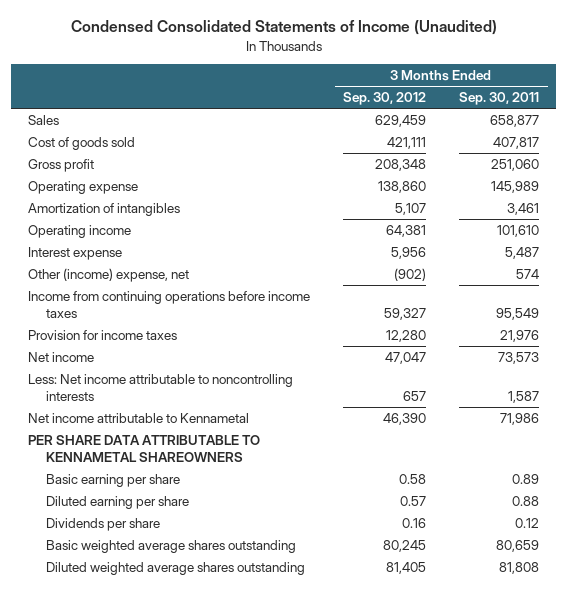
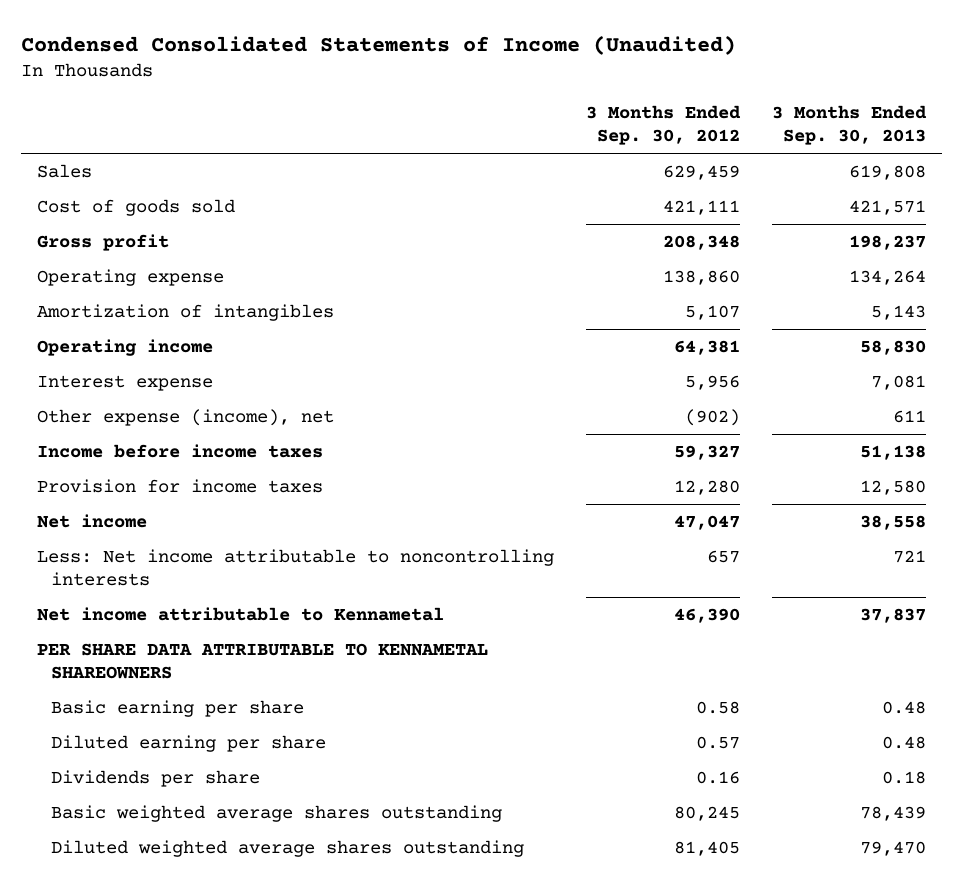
[459,92,540,106] Sep. 30, 2011 -> none
none -> [772,105,928,146] 3 Months Ended Sep. 30, 2013
[28,267,190,282] Other (income) expense, net -> [37,408,335,426] Other expense (income), net
[28,290,311,319] Income from continuing operations before income taxes -> [37,443,324,458] Income before income taxes

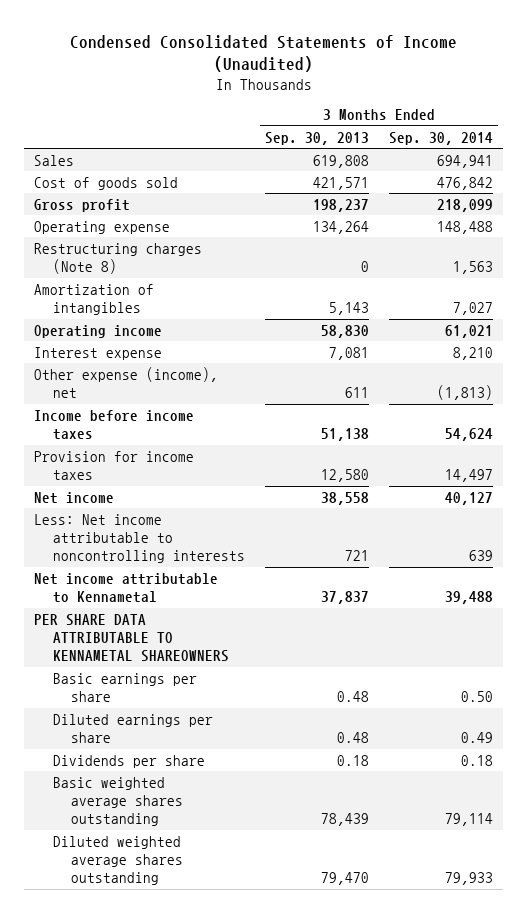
[586,105,742,146] 3 Months Ended Sep. 30, 2012 -> none
none -> [388,131,493,145] Sep. 30, 2014
none -> [34,242,203,275] Restructuring charges (Note 8)
[51,699,305,717] Basic earning per share -> [52,672,197,703] Basic earnings per share
[51,734,327,752] Diluted earning per share -> [52,713,213,744] Diluted earnings per share

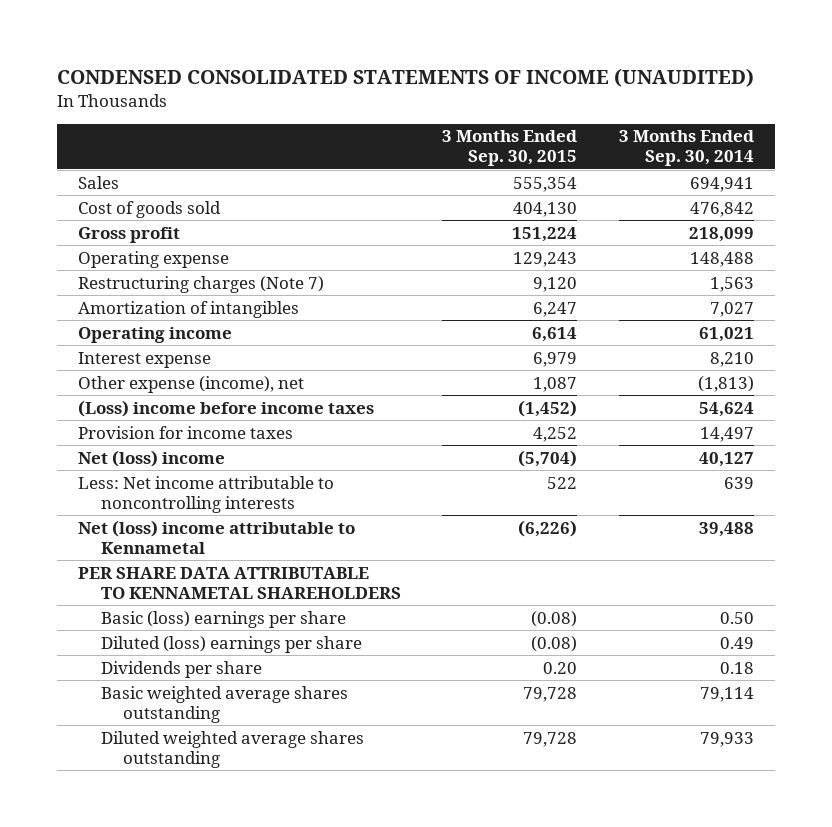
[69,34,457,73] Condensed Consolidated Statements of Income (Unaudited) -> [57,67,755,87] CONDENSED CONSOLIDATED STATEMENTS OF INCOME (UNAUDITED)
[264,131,369,145] Sep. 30, 2013 -> none
none -> [442,130,578,167] 3 Months Ended Sep. 30, 2015
[34,242,203,275] Restructuring charges (Note 8) -> [77,275,324,293] Restructuring charges (Note 7)
[34,409,195,441] Income before income taxes -> [77,399,374,417] (Loss) income before income taxes
[34,491,115,504] Net income -> [77,449,225,467] Net (loss) income
[34,572,219,604] Net income attributable to Kennametal -> [77,519,355,554] Net (loss) income attributable to Kennametal
[34,613,229,663] PER SHARE DATA ATTRIBUTABLE TO KENNAMETAL SHAREOWNERS -> [77,566,401,599] PER SHARE DATA ATTRIBUTABLE TO KENNAMETAL SHAREHOLDERS
[52,672,197,703] Basic earnings per share -> [100,610,346,628] Basic (loss) earnings per share
[52,713,213,744] Diluted earnings per share -> [100,635,362,653] Diluted (loss) earnings per share

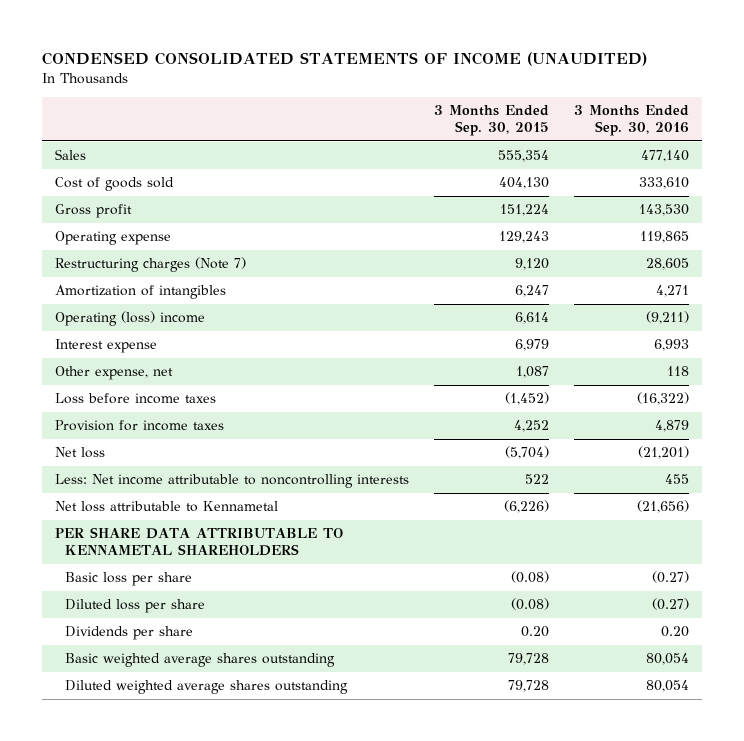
[618,130,754,167] 3 Months Ended Sep. 30, 2014 -> none
none -> [574,105,690,136] 3 Months Ended Sep. 30, 2016
[77,326,232,343] Operating income -> [55,311,206,327] Operating (loss) income
[77,375,304,393] Other expense (income), net -> [55,366,174,381] Other expense, net
[77,399,374,417] (Loss) income before income taxes -> [55,393,217,405] Loss before income taxes
[77,449,225,467] Net (loss) income -> [55,447,106,459] Net loss
[77,519,355,554] Net (loss) income attributable to Kennametal -> [55,501,279,513] Net loss attributable to Kennametal
[100,610,346,628] Basic (loss) earnings per share -> [65,572,193,587] Basic loss per share
[100,635,362,653] Diluted (loss) earnings per share -> [65,599,206,614] Diluted loss per share

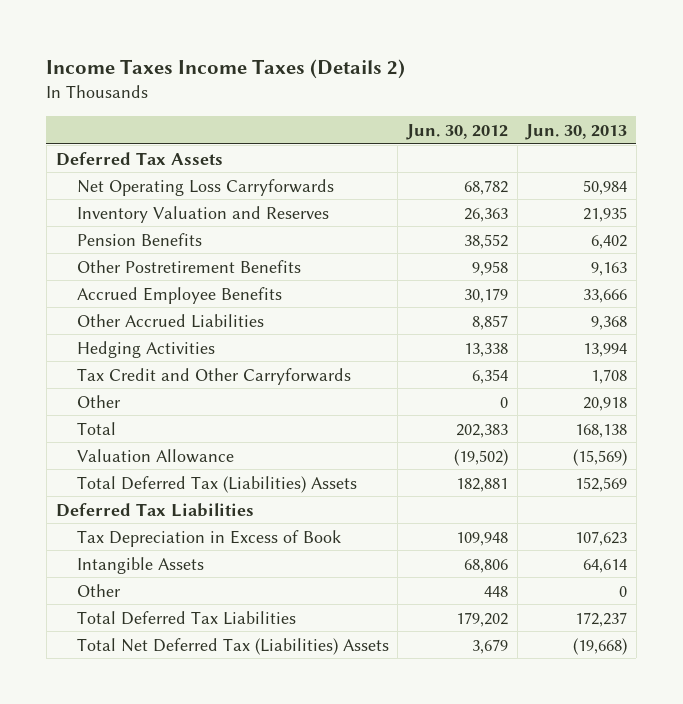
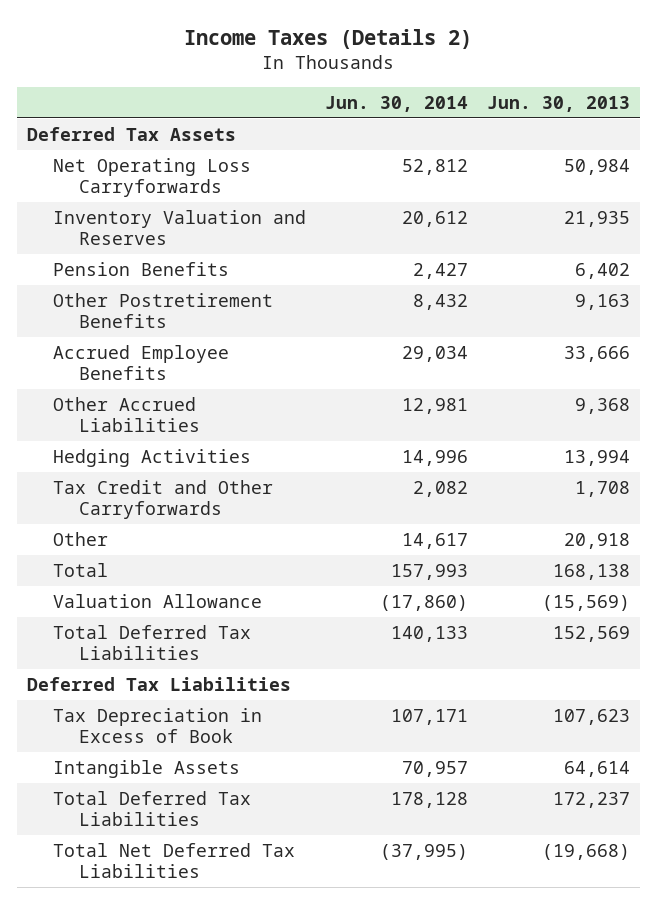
[46,59,406,80] Income Taxes Income Taxes (Details 2) -> [184,28,473,49] Income Taxes (Details 2)
[406,123,509,140] Jun. 30, 2012 -> none
none -> [324,96,468,113] Jun. 30, 2014
[76,475,357,493] Total Deferred Tax (Liabilities) Assets -> [52,624,251,660] Total Deferred Tax Liabilities
[76,583,121,597] Other -> none
[76,637,389,655] Total Net Deferred Tax (Liabilities) Assets -> [52,842,295,878] Total Net Deferred Tax Liabilities

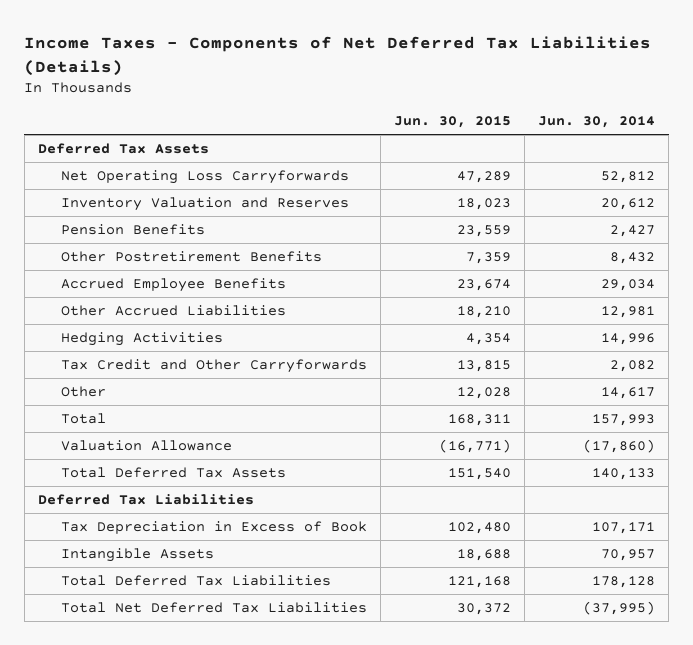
[184,28,473,49] Income Taxes (Details 2) -> [24,35,652,76] Income Taxes - Components of Net Deferred Tax Liabilities (Details)
[487,96,631,113] Jun. 30, 2013 -> none
none -> [394,116,512,129] Jun. 30, 2015
[52,624,251,660] Total Deferred Tax Liabilities -> [61,467,287,479] Total Deferred Tax Assets

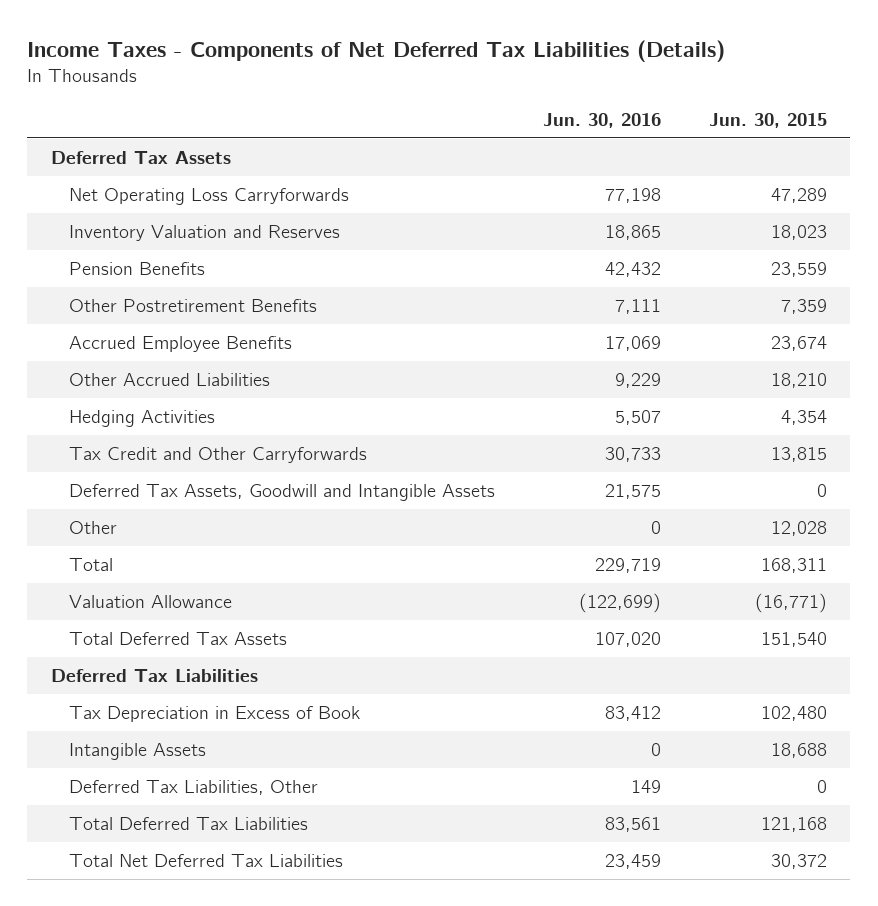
[538,116,656,129] Jun. 30, 2014 -> none
none -> [542,112,661,128] Jun. 30, 2016
none -> [68,483,495,501] Deferred Tax Assets, Goodwill and Intangible Assets
none -> [68,779,318,795] Deferred Tax Liabilities, Other

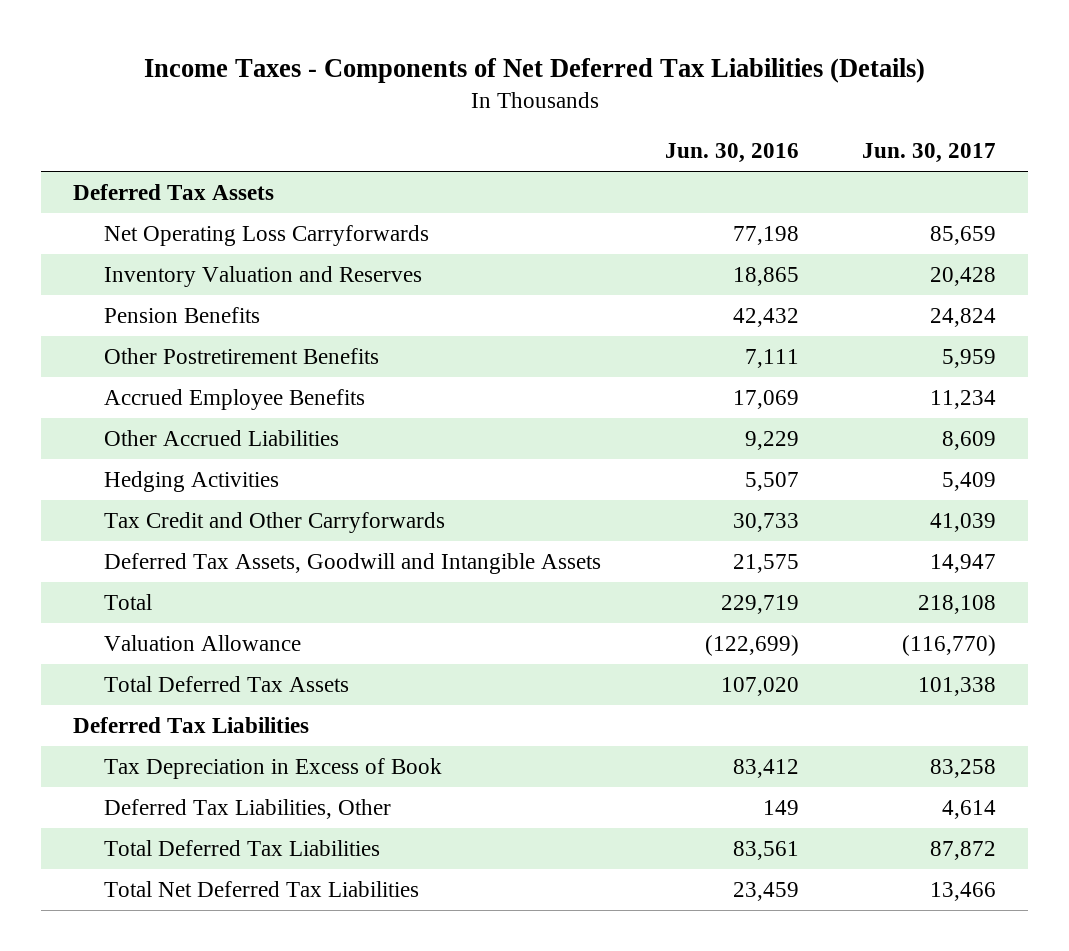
[708,112,827,128] Jun. 30, 2015 -> none
none -> [862,143,997,164] Jun. 30, 2017
[68,520,117,534] Other -> none
[68,742,206,760] Intangible Assets -> none

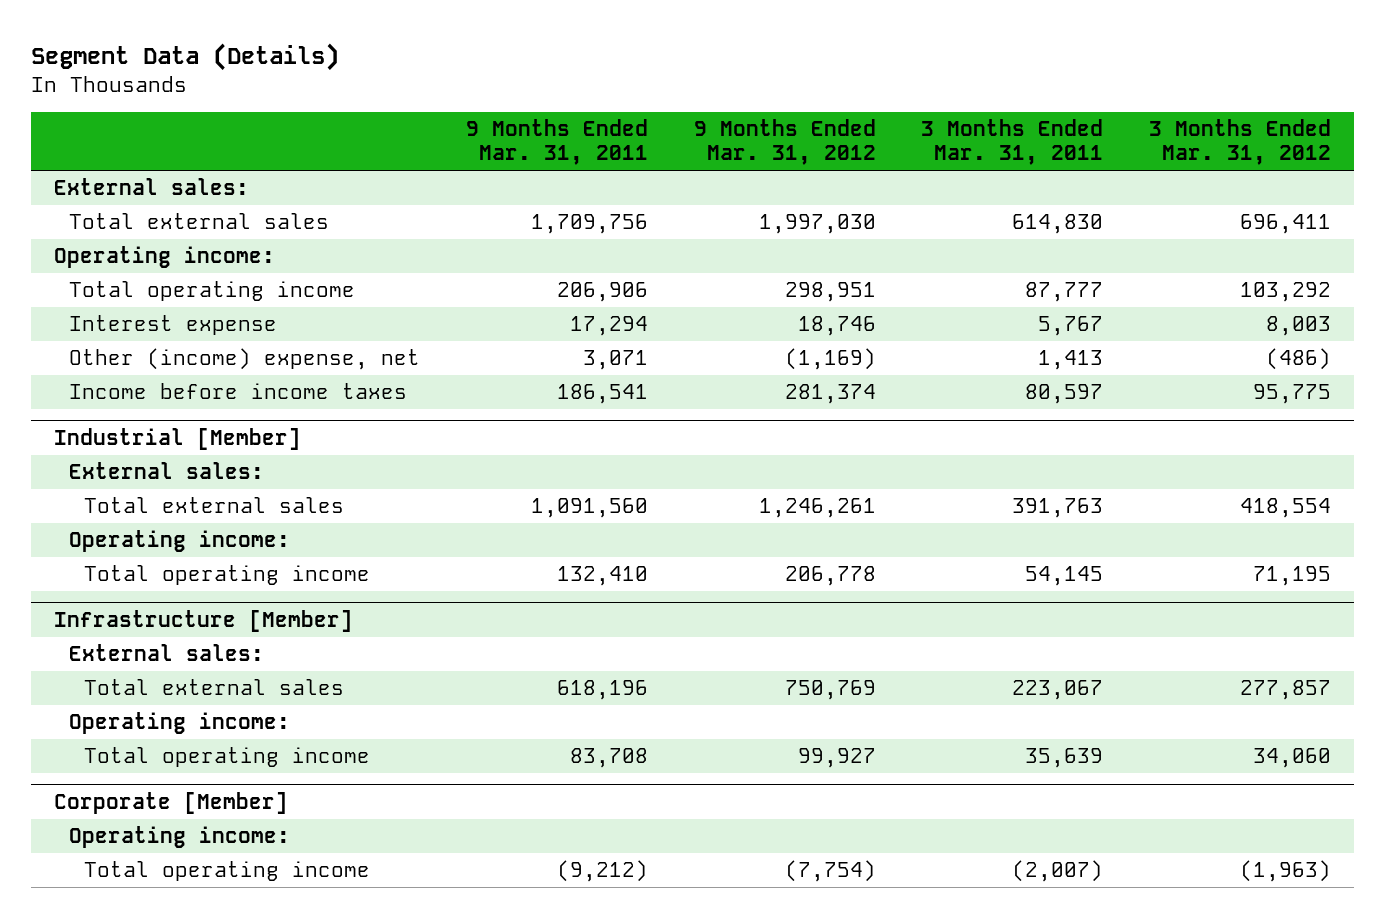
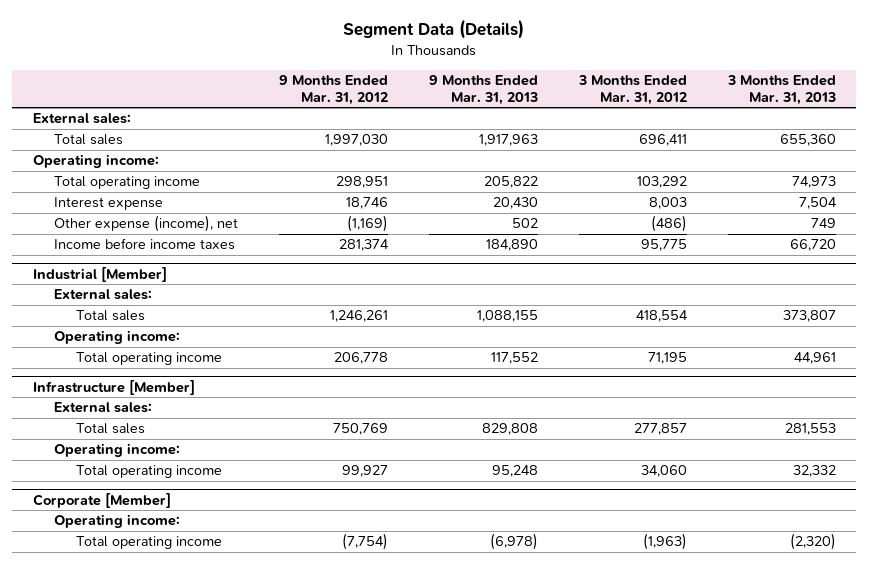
[465,119,648,166] 9 Months Ended Mar. 31, 2011 -> none
[921,119,1104,166] 3 Months Ended Mar. 31, 2011 -> none
none -> [429,75,539,106] 9 Months Ended Mar. 31, 2013
none -> [727,75,837,106] 3 Months Ended Mar. 31, 2013
[69,213,330,230] Total external sales -> [54,134,124,146] Total sales
[69,348,421,371] Other (income) expense, net -> [54,215,239,233] Other expense (income), net
[83,497,344,514] Total external sales -> [76,310,146,322] Total sales
[83,679,344,696] Total external sales -> [76,423,146,435] Total sales

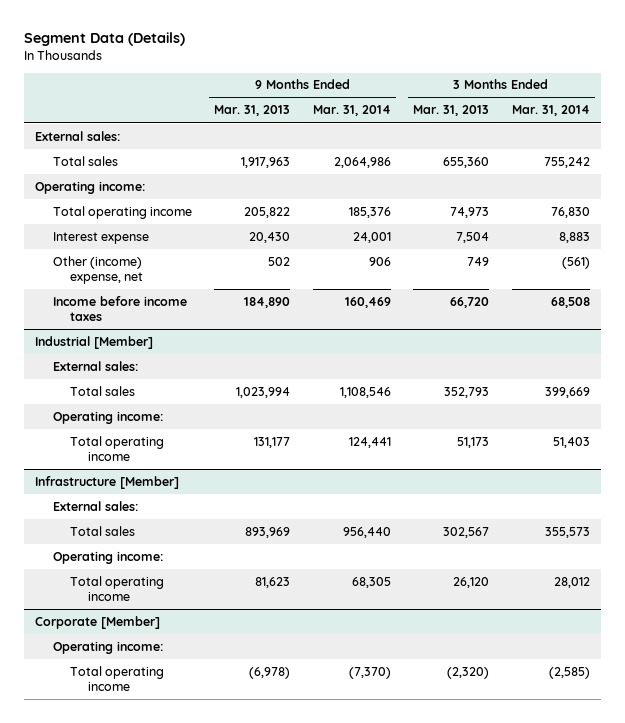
[279,75,389,106] 9 Months Ended Mar. 31, 2012 -> none
[578,75,688,106] 3 Months Ended Mar. 31, 2012 -> none
none -> [312,105,391,117] Mar. 31, 2014
none -> [511,105,590,117] Mar. 31, 2014
[54,215,239,233] Other expense (income), net -> [52,255,144,285] Other (income) expense, net
[477,310,539,323] 1,088,155 -> [236,386,291,398] 1,023,994
[783,310,837,323] 373,807 -> [444,386,490,398] 352,793
[491,352,539,365] 117,552 -> [254,436,291,448] 131,177
[794,352,837,365] 44,961 -> [457,436,490,448] 51,173
[482,423,539,436] 829,808 -> [245,526,291,538] 893,969
[785,423,837,436] 281,553 -> [443,526,490,538] 302,567
[492,465,539,478] 95,248 -> [255,576,291,588] 81,623
[793,465,837,478] 32,332 -> [453,576,490,588] 26,120

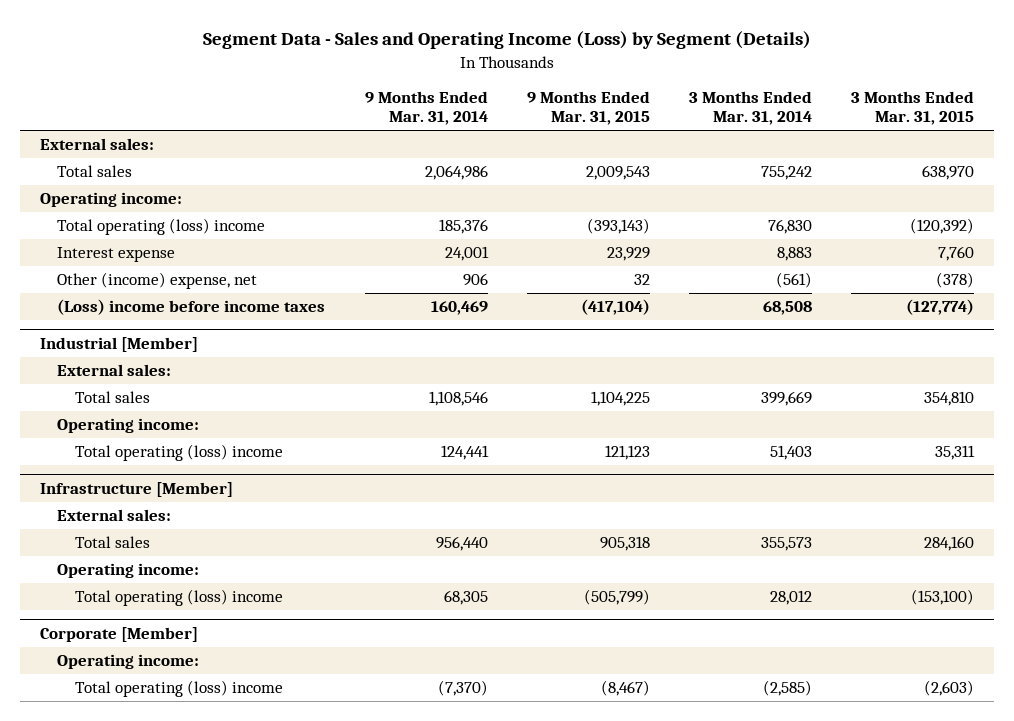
[24,32,186,47] Segment Data (Details) -> [203,31,812,50] Segment Data - Sales and Operating Income (Loss) by Segment (Details)
[214,105,291,117] Mar. 31, 2013 -> none
[413,105,490,117] Mar. 31, 2013 -> none
none -> [526,91,650,125] 9 Months Ended Mar. 31, 2015
none -> [851,91,975,125] 3 Months Ended Mar. 31, 2015
[52,205,192,219] Total operating income -> [57,218,266,236] Total operating (loss) income
[52,295,187,322] Income before income taxes -> [57,299,326,316] (Loss) income before income taxes
[70,435,165,462] Total operating income -> [75,444,284,462] Total operating (loss) income
[70,575,165,602] Total operating income -> [75,589,284,607] Total operating (loss) income
[70,665,165,692] Total operating income -> [75,680,284,698] Total operating (loss) income

